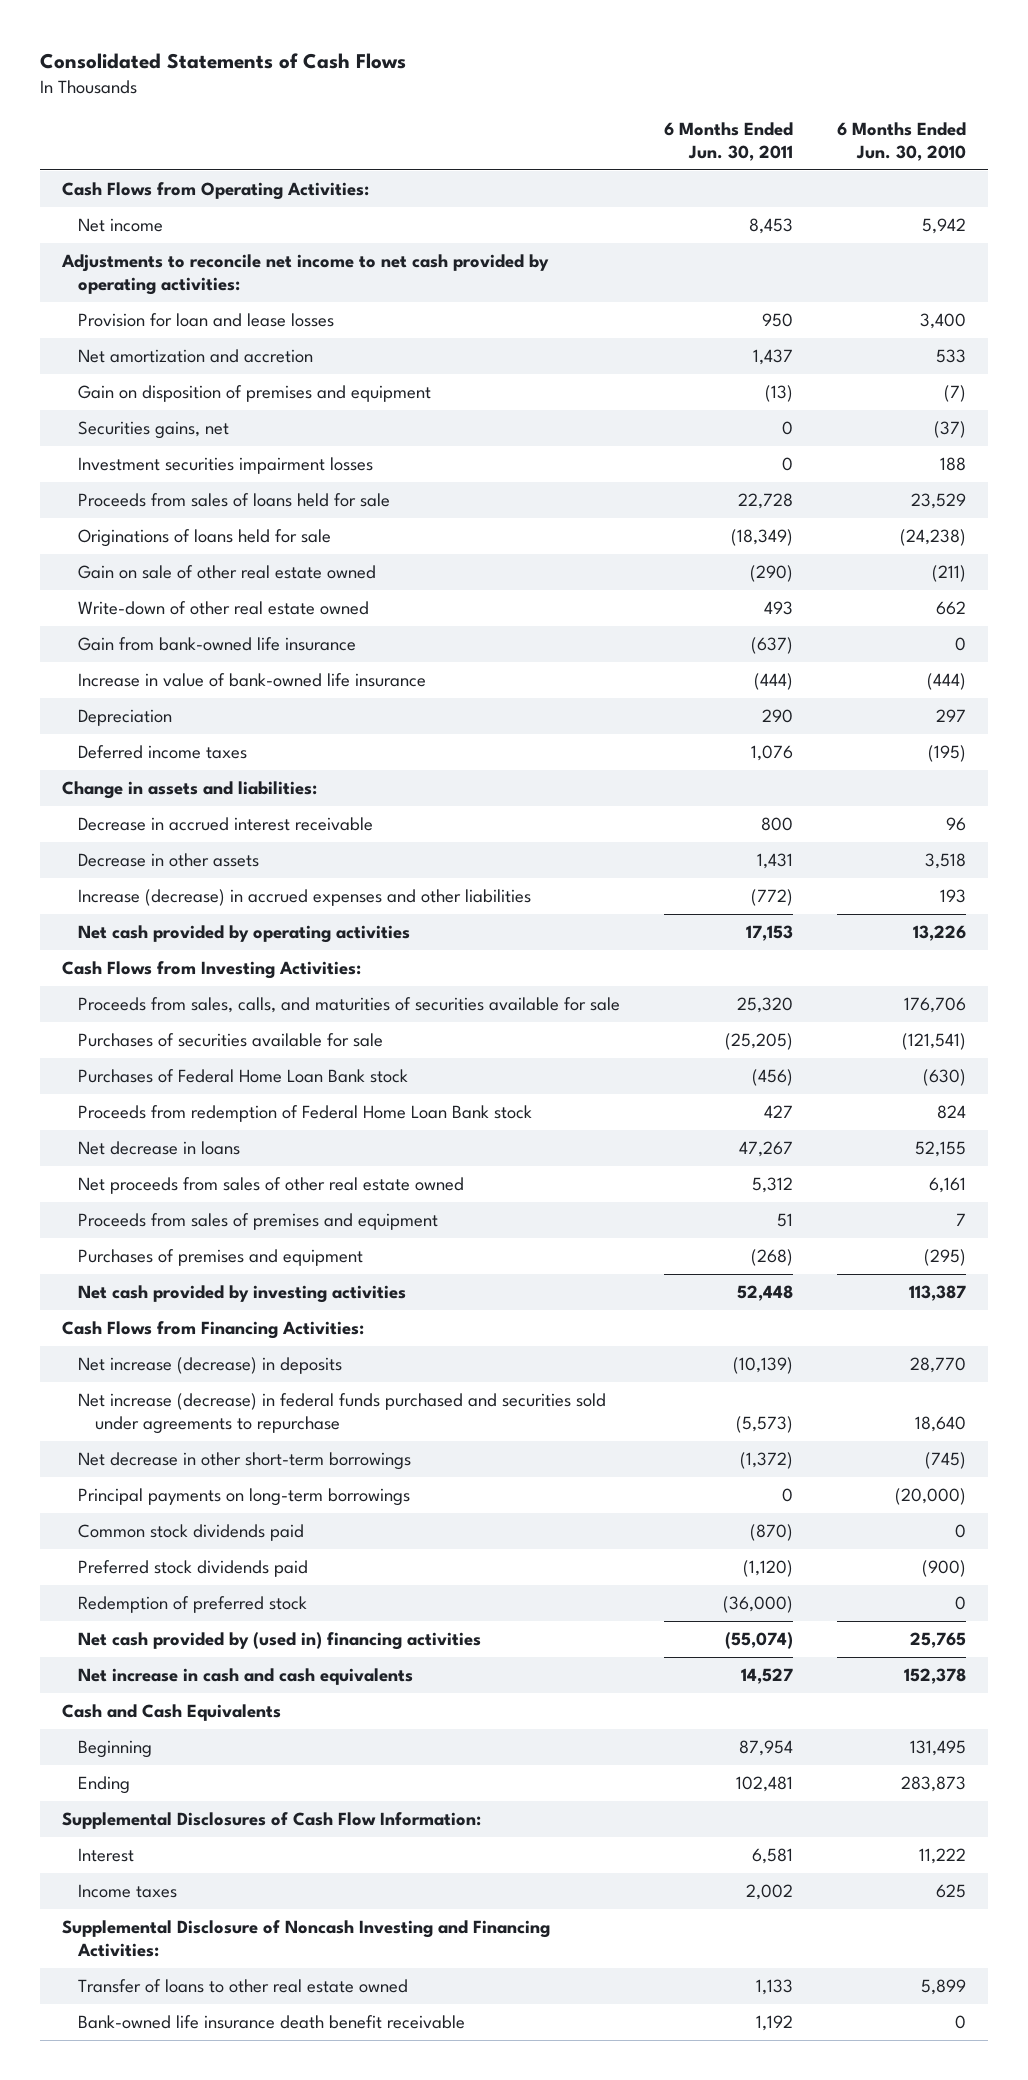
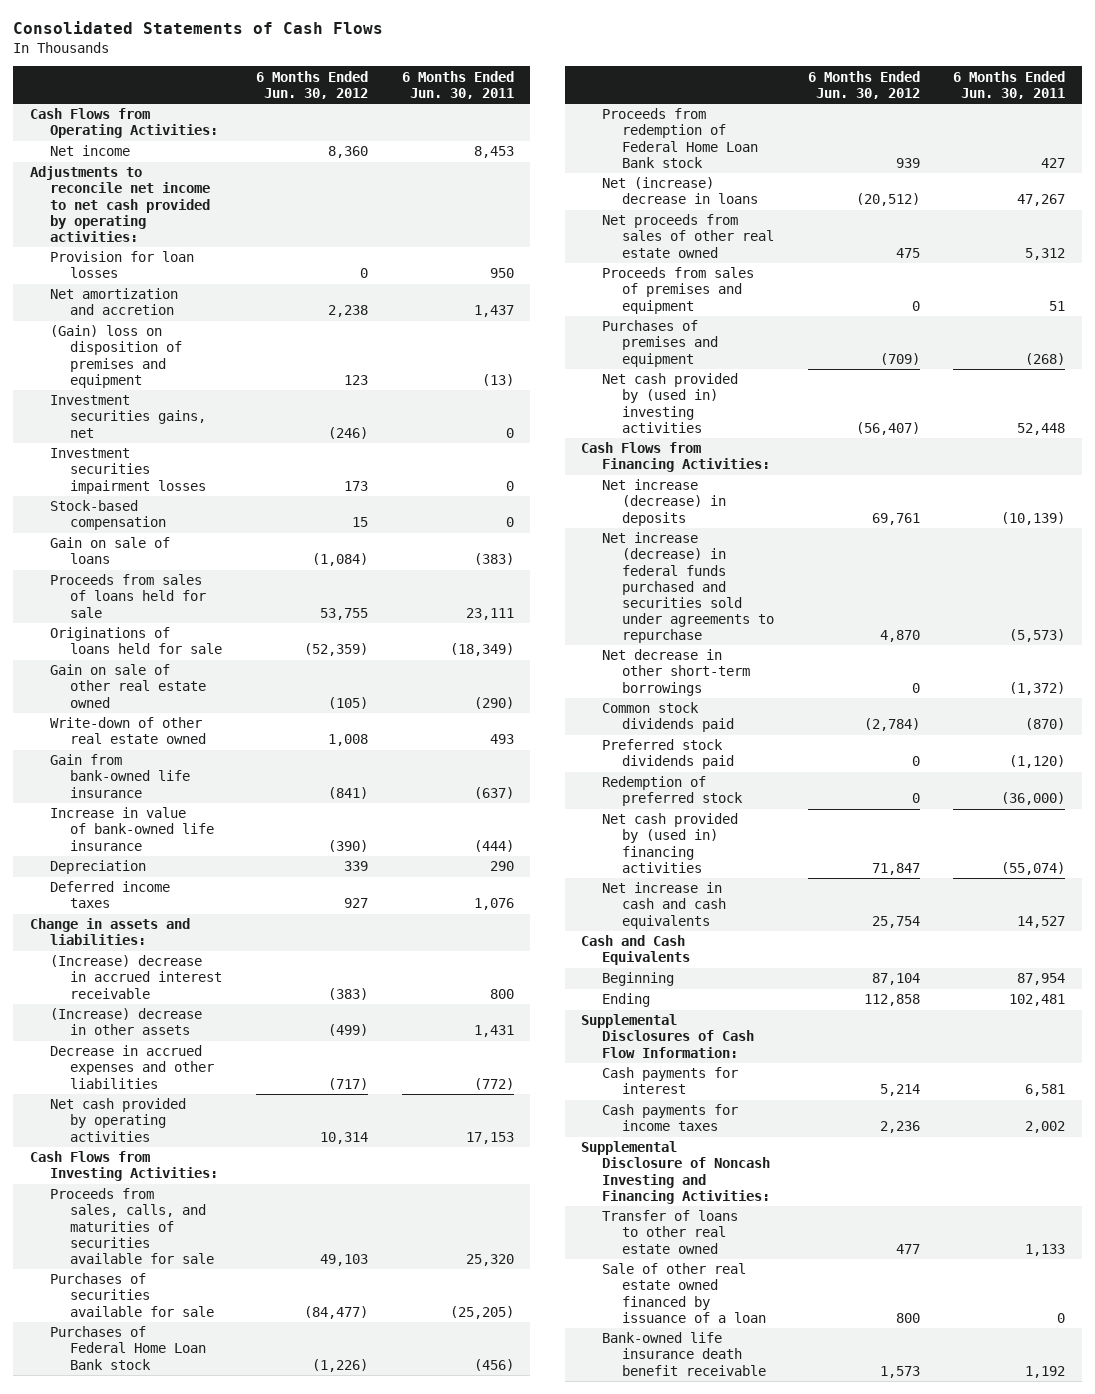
[837,122,967,162] 6 Months Ended Jun. 30, 2010 -> none
none -> [255,70,368,99] 6 Months Ended Jun. 30, 2012
[78,313,335,328] Provision for loan and lease losses -> [50,251,195,279] Provision for loan losses
[78,385,432,403] Gain on disposition of premises and equipment -> [50,325,183,388] (Gain) loss on disposition of premises and equipment
[78,421,230,440] Securities gains, net -> [50,395,207,438] Investment securities gains, net
none -> [50,500,167,531] Stock-based compensation
none -> [50,537,171,565] Gain on sale of loans
[738,493,794,510] 22,728 -> [465,607,514,620] 23,111
[78,817,374,832] Decrease in accrued interest receivable -> [50,955,223,999] (Increase) decrease in accrued interest receivable
[78,853,260,868] Decrease in other assets -> [50,1008,203,1036] (Increase) decrease in other assets
[78,889,532,907] Increase (decrease) in accrued expenses and other liabilities -> [50,1045,215,1089] Decrease in accrued expenses and other liabilities
[78,1141,241,1156] Net decrease in loans -> [601,177,758,205] Net (increase) decrease in loans
[78,1285,407,1304] Net cash provided by investing activities -> [601,373,738,433] Net cash provided by (used in) investing activities
[78,1488,411,1507] Principal payments on long-term borrowings -> none
[78,1848,135,1863] Interest -> [601,1067,738,1095] Cash payments for interest
[78,1884,178,1899] Income taxes -> [601,1104,738,1132] Cash payments for income taxes
none -> [601,1263,766,1323] Sale of other real estate owned financed by issuance of a loan

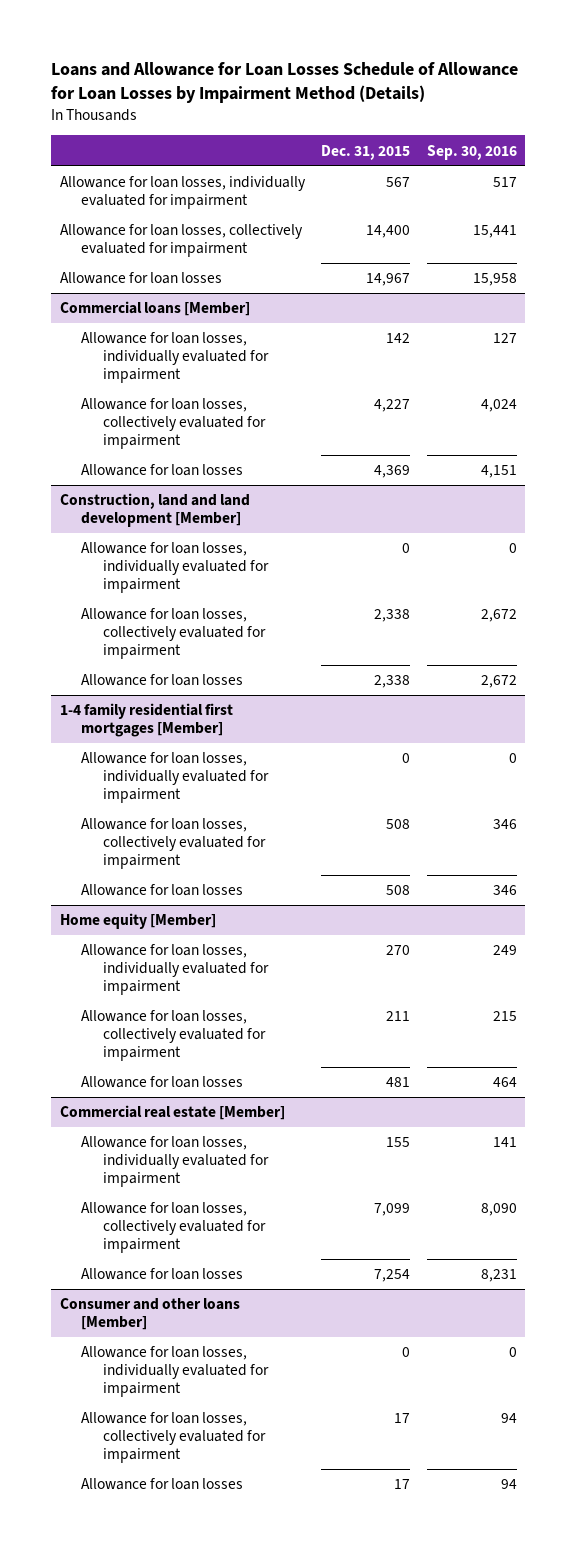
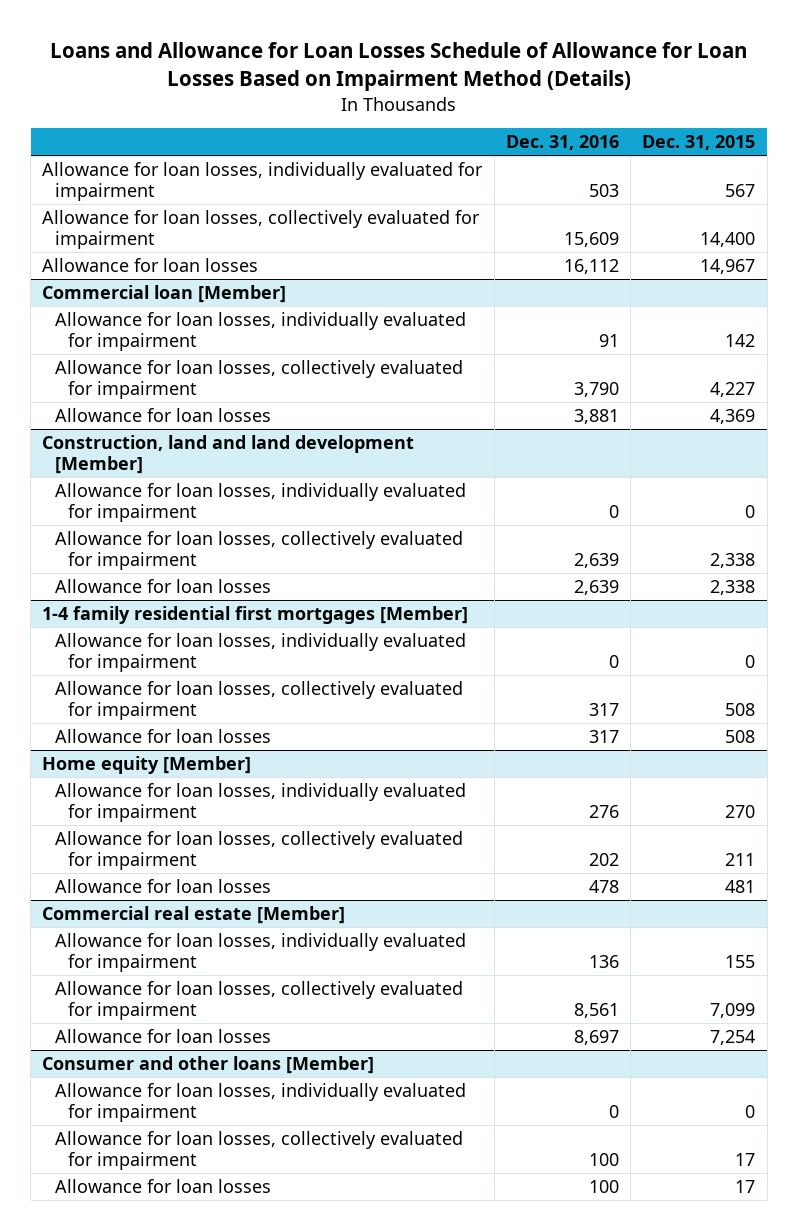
[51,62,519,104] Loans and Allowance for Loan Losses Schedule of Allowance for Loan Losses by Impairment Method (Details) -> [49,42,747,92] Loans and Allowance for Loan Losses Schedule of Allowance for Loan Losses Based on Impairment Method (Details)
[427,144,518,160] Sep. 30, 2016 -> none
none -> [505,135,619,151] Dec. 31, 2016
[59,301,250,317] Commercial loans [Member] -> [42,284,287,303] Commercial loan [Member]

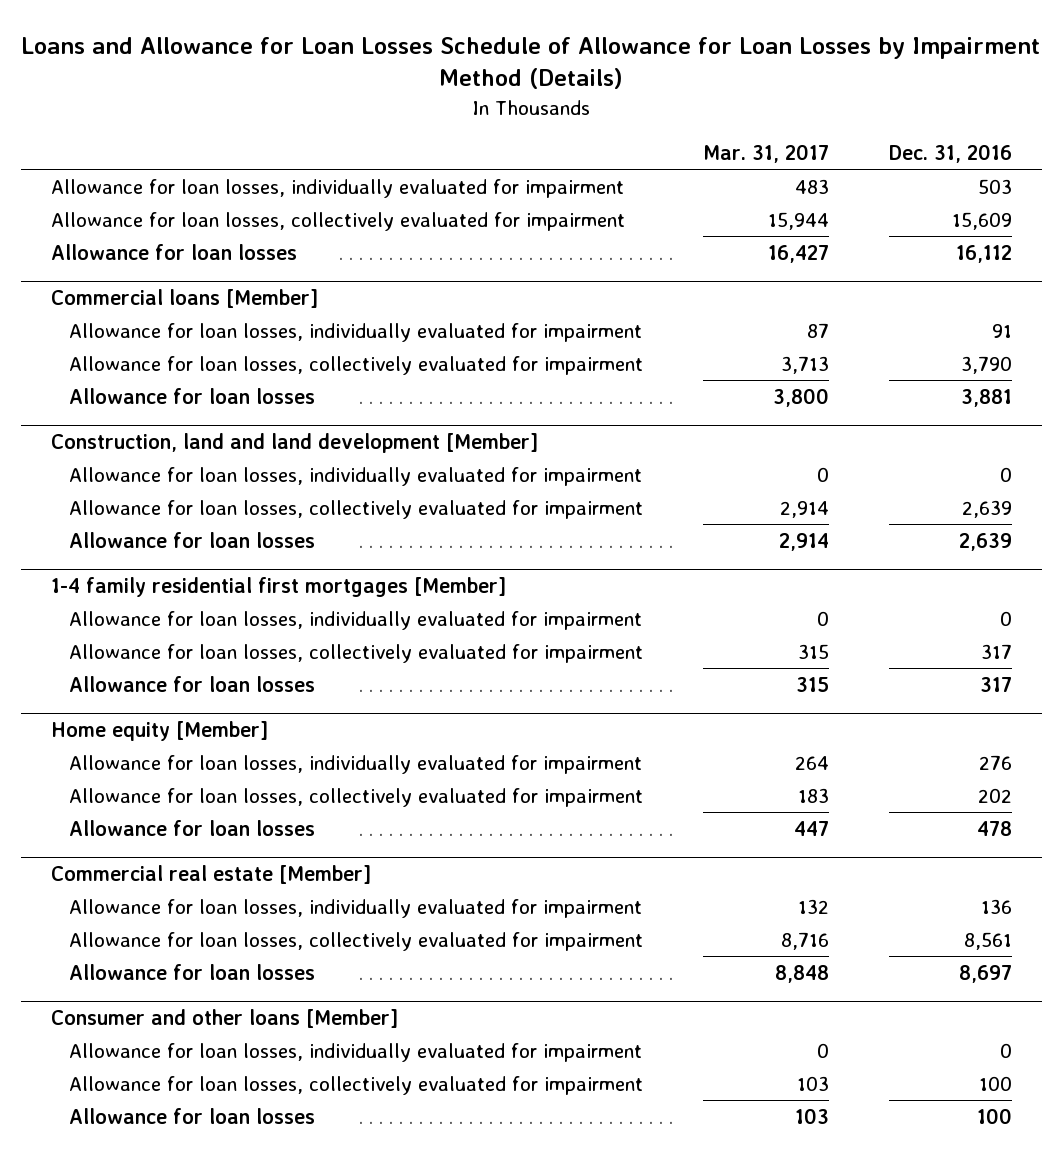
[49,42,747,92] Loans and Allowance for Loan Losses Schedule of Allowance for Loan Losses Based on Impairment Method (Details) -> [21,36,1041,90] Loans and Allowance for Loan Losses Schedule of Allowance for Loan Losses by Impairment Method (Details)
[642,135,756,151] Dec. 31, 2015 -> none
none -> [702,143,829,163] Mar. 31, 2017
[42,284,287,303] Commercial loan [Member] -> [50,289,318,309] Commercial loans [Member]

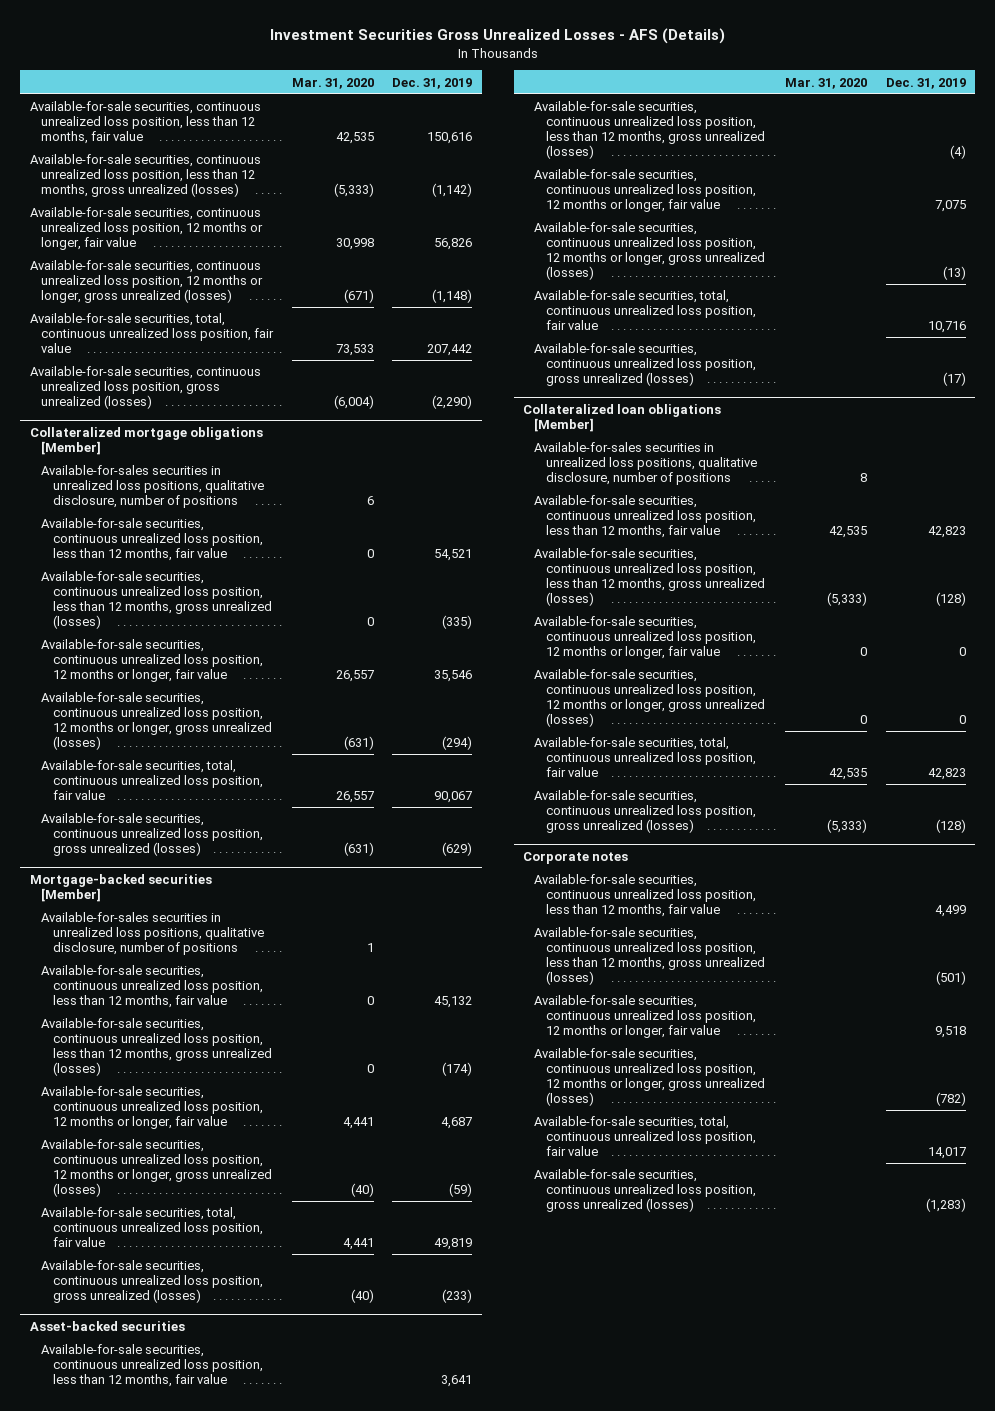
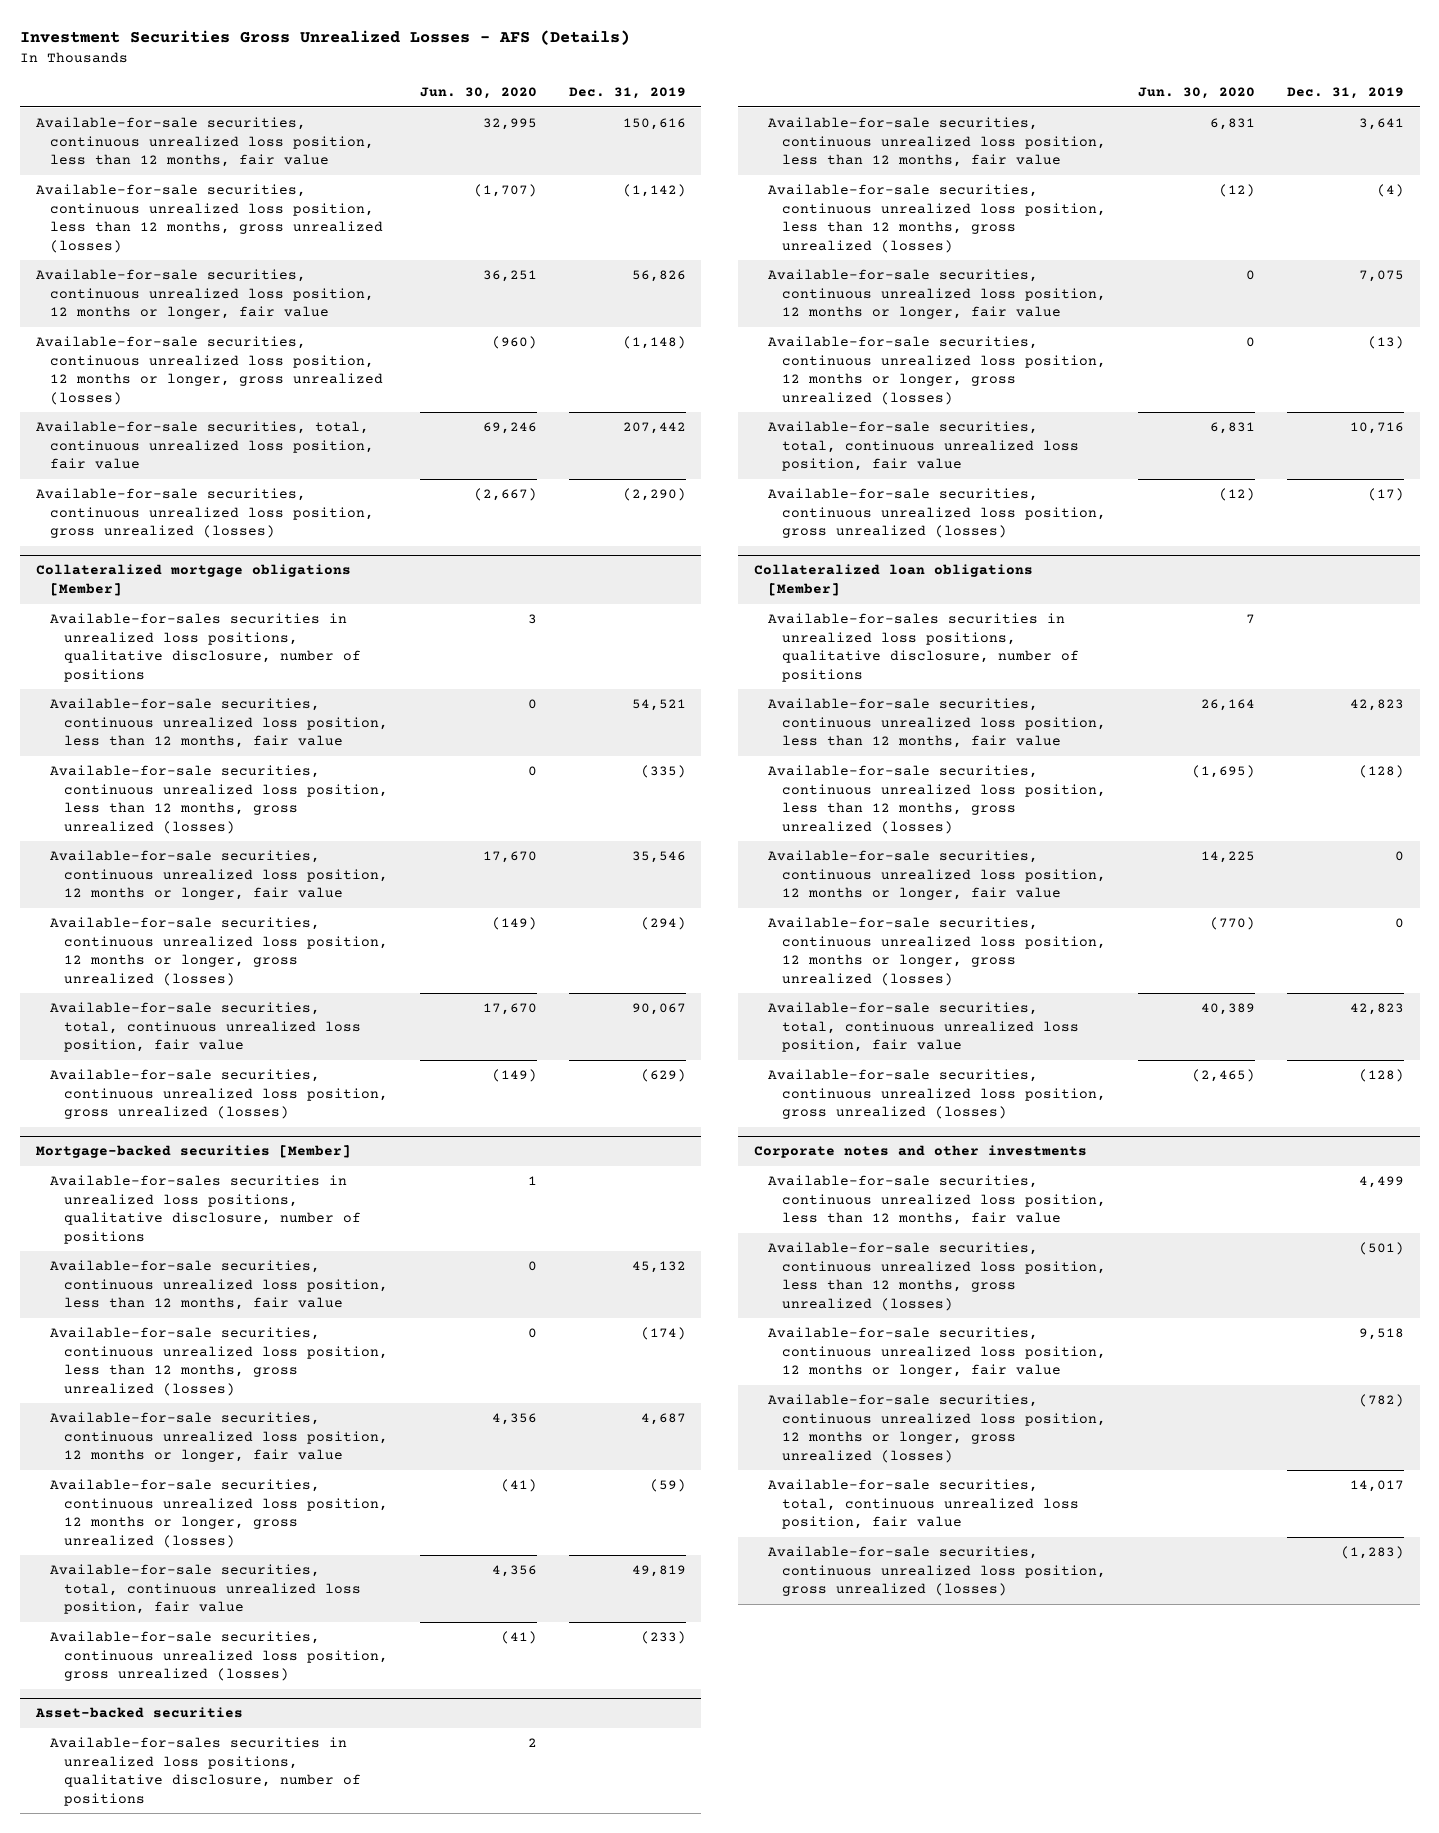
[291,77,374,89] Mar. 31, 2020 -> none
none -> [419,87,537,100] Jun. 30, 2020
none -> [49,1737,362,1806] Available-for-sales securities in unrealized loss positions, qualitative disclosure, number of positions
[523,851,629,864] Corporate notes -> [753,1145,1087,1159] Corporate notes and other investments

